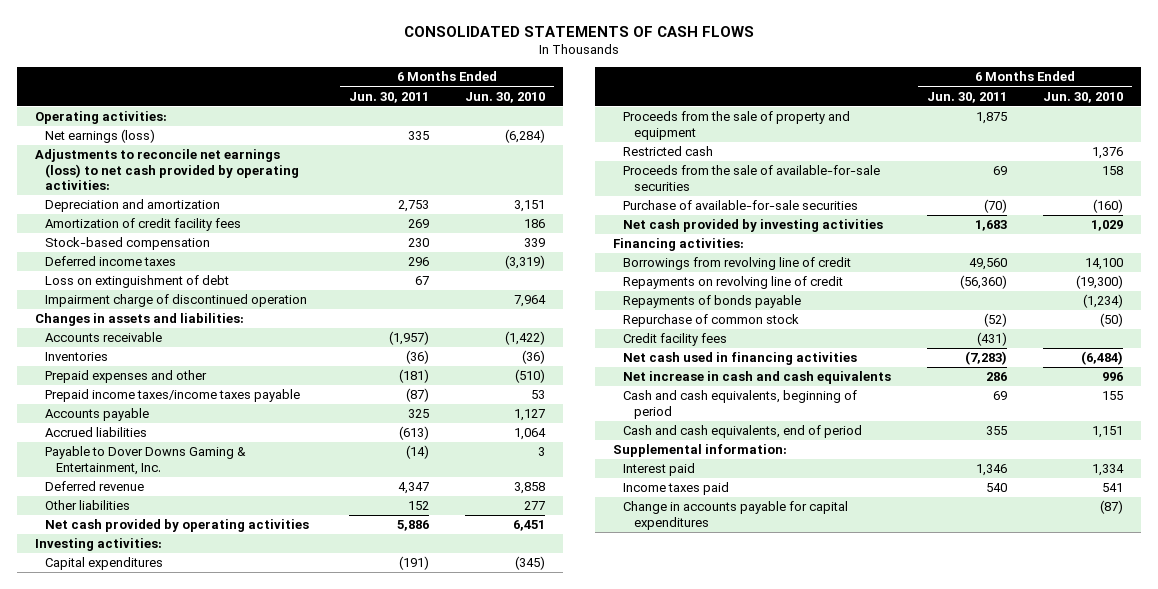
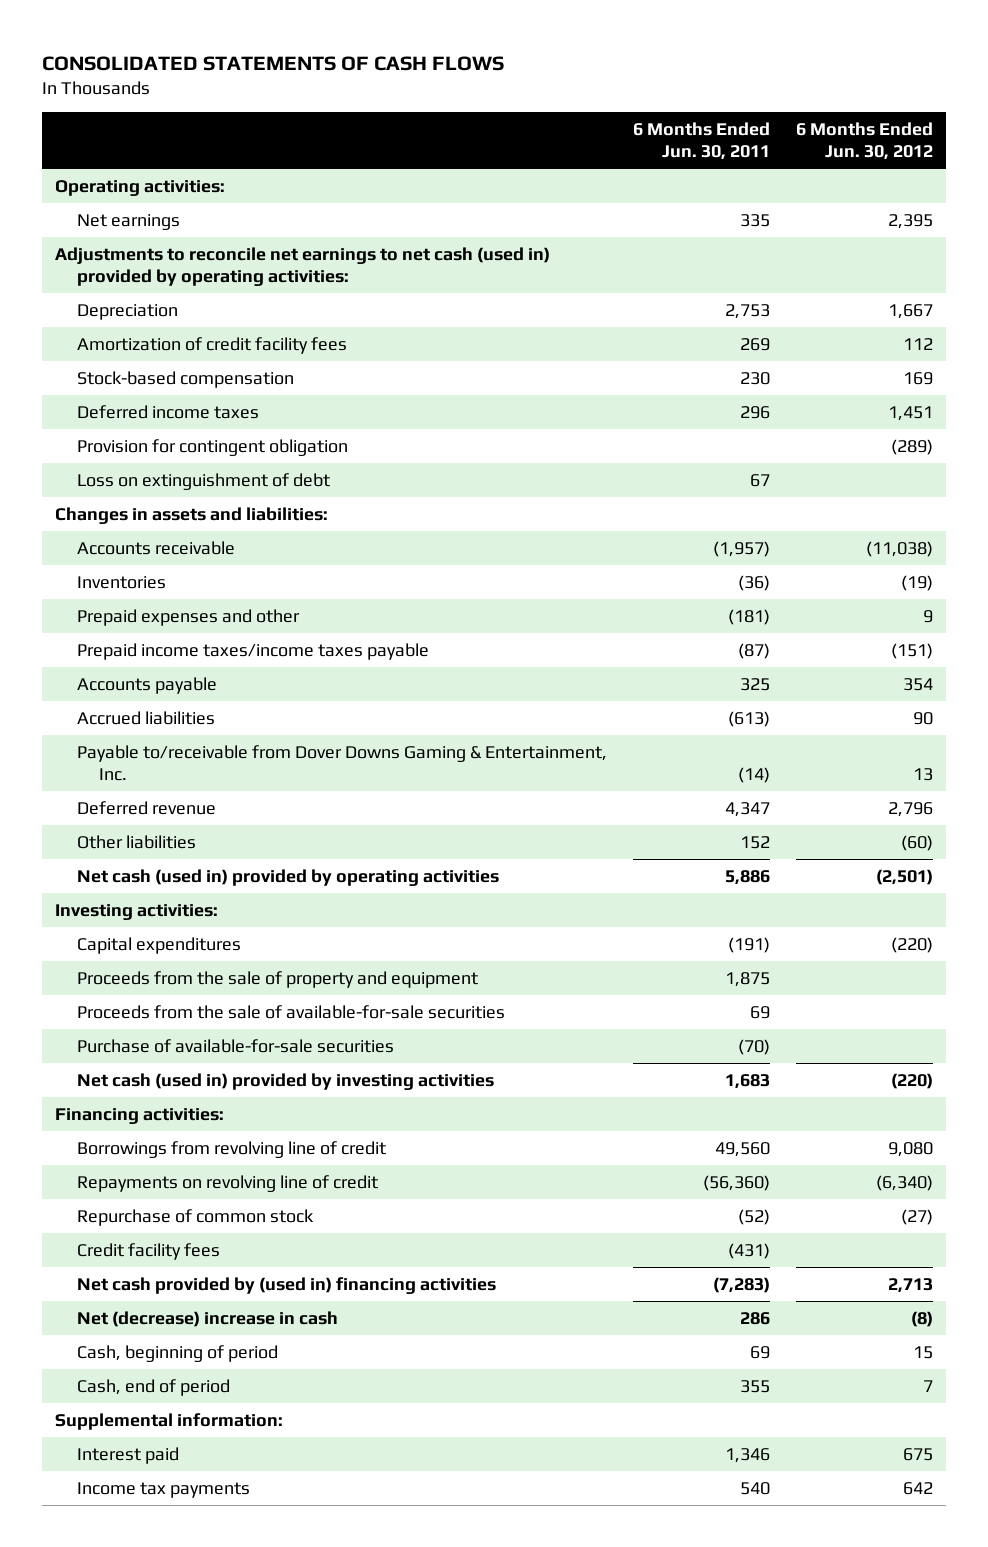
[465,91,546,103] Jun. 30, 2010 -> none
none -> [796,122,934,160] 6 Months Ended Jun. 30, 2012
[45,129,156,144] Net earnings (loss) -> [76,213,180,230] Net earnings
[34,149,300,191] Adjustments to reconcile net earnings (loss) to net cash provided by operating activities: -> [55,246,551,286] Adjustments to reconcile net earnings to net cash (used in) provided by operating activities:
[45,199,221,213] Depreciation and amortization -> [76,303,178,320] Depreciation
none -> [76,438,348,456] Provision for contingent obligation
[45,294,308,308] Impairment charge of discontinued operation -> none
[45,446,247,475] Payable to Dover Downs Gaming & Entertainment, Inc. -> [76,744,607,781] Payable to/receivable from Dover Downs Gaming & Entertainment, Inc.
[45,519,310,533] Net cash provided by operating activities -> [76,868,499,886] Net cash (used in) provided by operating activities
[623,146,714,157] Restricted cash -> none
[623,219,884,233] Net cash provided by investing activities -> [76,1072,494,1090] Net cash (used in) provided by investing activities
[623,295,802,309] Repayments of bonds payable -> none
[623,352,858,366] Net cash used in financing activities -> [76,1276,496,1294] Net cash provided by (used in) financing activities
[623,371,892,385] Net increase in cash and cash equivalents -> [76,1310,338,1327] Net (decrease) increase in cash
[623,390,858,419] Cash and cash equivalents, beginning of period -> [76,1344,278,1362] Cash, beginning of period
[623,425,863,439] Cash and cash equivalents, end of period -> [76,1378,230,1396] Cash, end of period
[623,501,849,530] Change in accounts payable for capital expenditures -> none
[623,482,730,496] Income taxes paid -> [76,1481,250,1498] Income tax payments

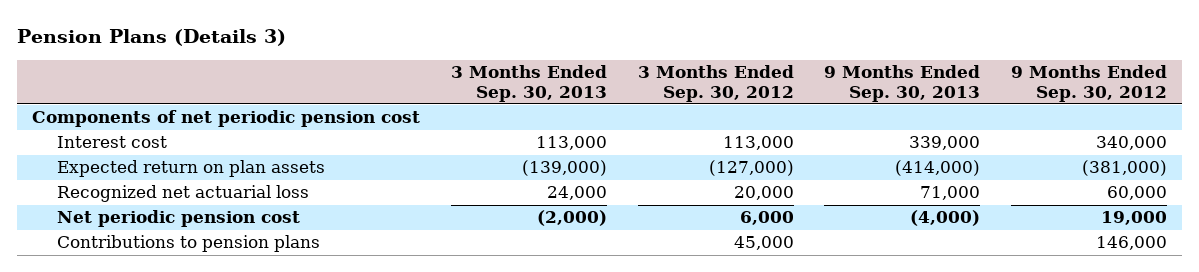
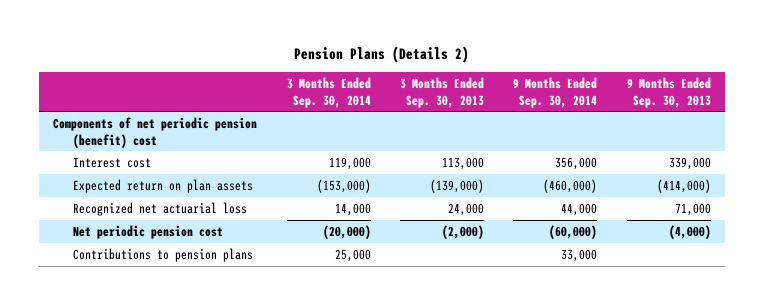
[17,28,287,46] Pension Plans (Details 3) -> [294,45,470,63] Pension Plans (Details 2)
[637,64,794,102] 3 Months Ended Sep. 30, 2012 -> none
[1010,64,1167,102] 9 Months Ended Sep. 30, 2012 -> none
none -> [286,76,371,108] 3 Months Ended Sep. 30, 2014
none -> [513,76,598,108] 9 Months Ended Sep. 30, 2014
[32,110,421,128] Components of net periodic pension cost -> [53,116,258,148] Components of net periodic pension (benefit) cost

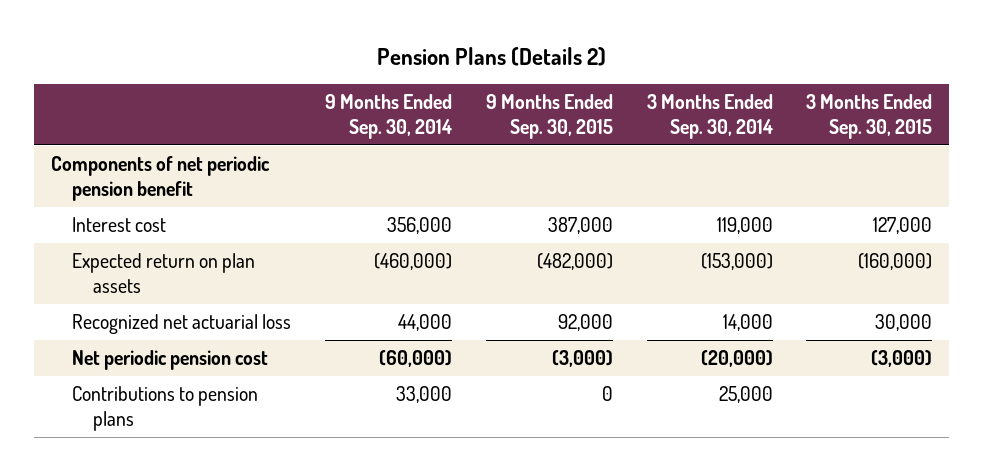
[400,76,485,108] 3 Months Ended Sep. 30, 2013 -> none
[626,76,711,108] 9 Months Ended Sep. 30, 2013 -> none
none -> [485,94,613,140] 9 Months Ended Sep. 30, 2015
none -> [806,94,933,140] 3 Months Ended Sep. 30, 2015
[53,116,258,148] Components of net periodic pension (benefit) cost -> [51,156,271,201] Components of net periodic pension benefit

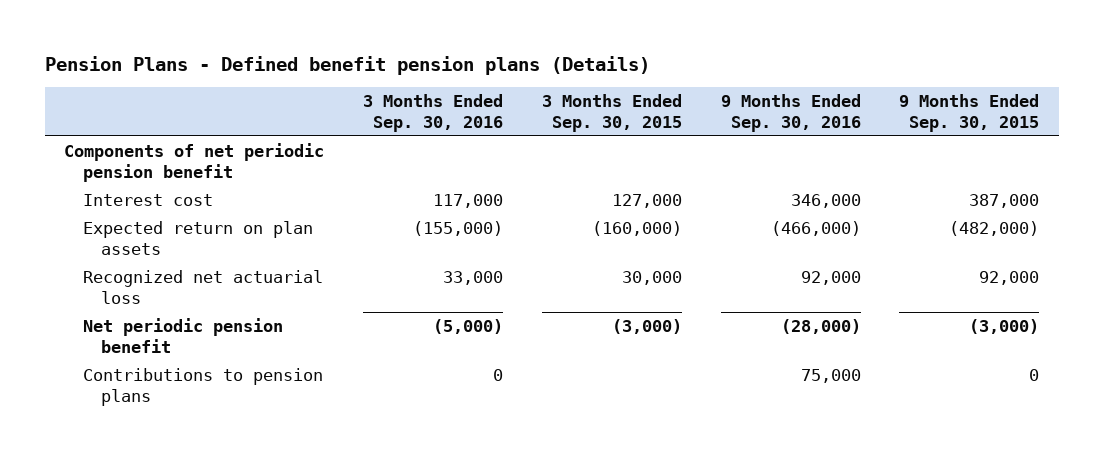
[376,46,606,66] Pension Plans (Details 2) -> [44,55,650,75] Pension Plans - Defined benefit pension plans (Details)
[324,94,452,140] 9 Months Ended Sep. 30, 2014 -> none
[646,94,773,140] 3 Months Ended Sep. 30, 2014 -> none
none -> [362,94,503,133] 3 Months Ended Sep. 30, 2016
none -> [720,94,861,133] 9 Months Ended Sep. 30, 2016
[71,350,268,371] Net periodic pension cost -> [82,317,283,353] Net periodic pension benefit

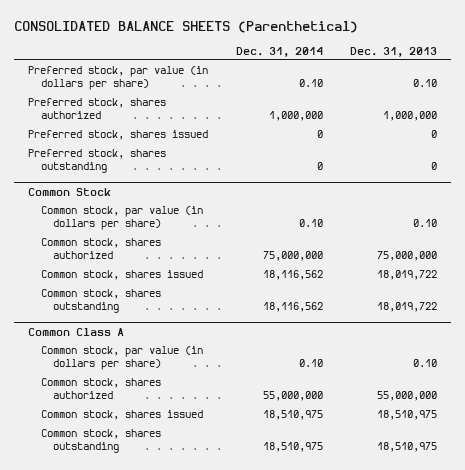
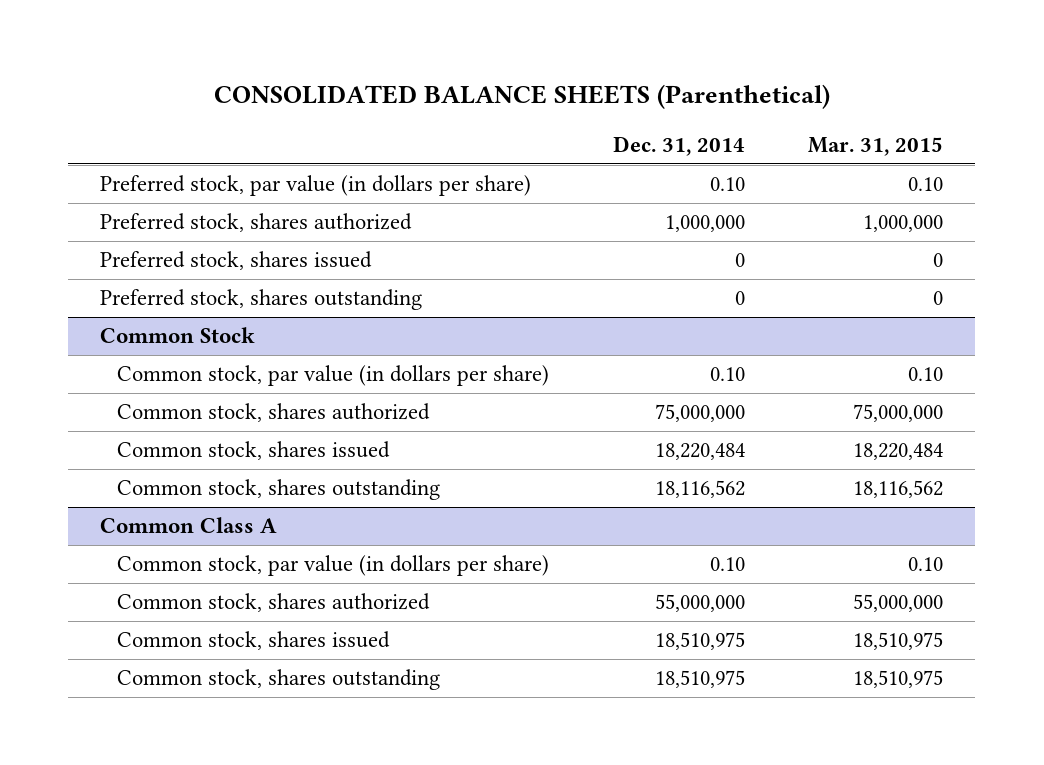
[350,46,438,57] Dec. 31, 2013 -> none
none -> [808,136,944,156] Mar. 31, 2015
[262,270,323,281] 18,116,562 -> [654,443,745,461] 18,220,484

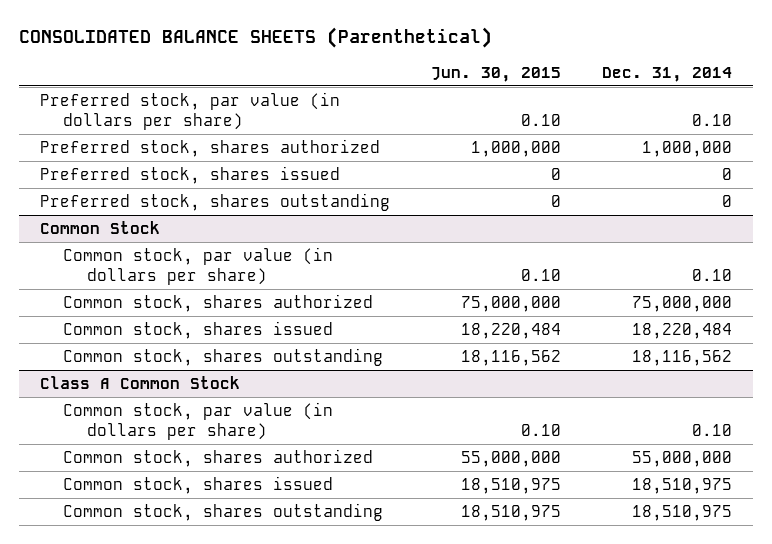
[808,136,944,156] Mar. 31, 2015 -> none
none -> [430,66,561,82] Jun. 30, 2015
[100,517,278,534] Common Class A -> [39,375,240,389] Class A Common Stock

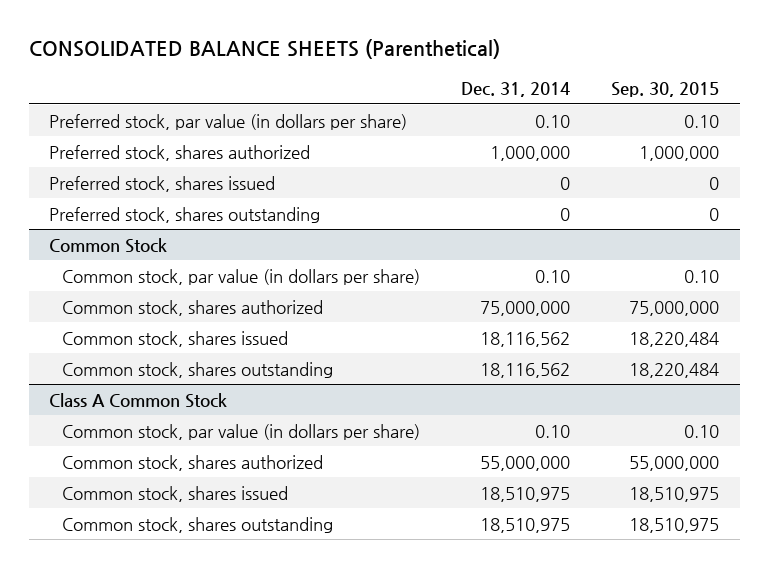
[430,66,561,82] Jun. 30, 2015 -> none
none -> [611,82,720,98] Sep. 30, 2015
[632,322,733,339] 18,220,484 -> [480,331,571,347] 18,116,562

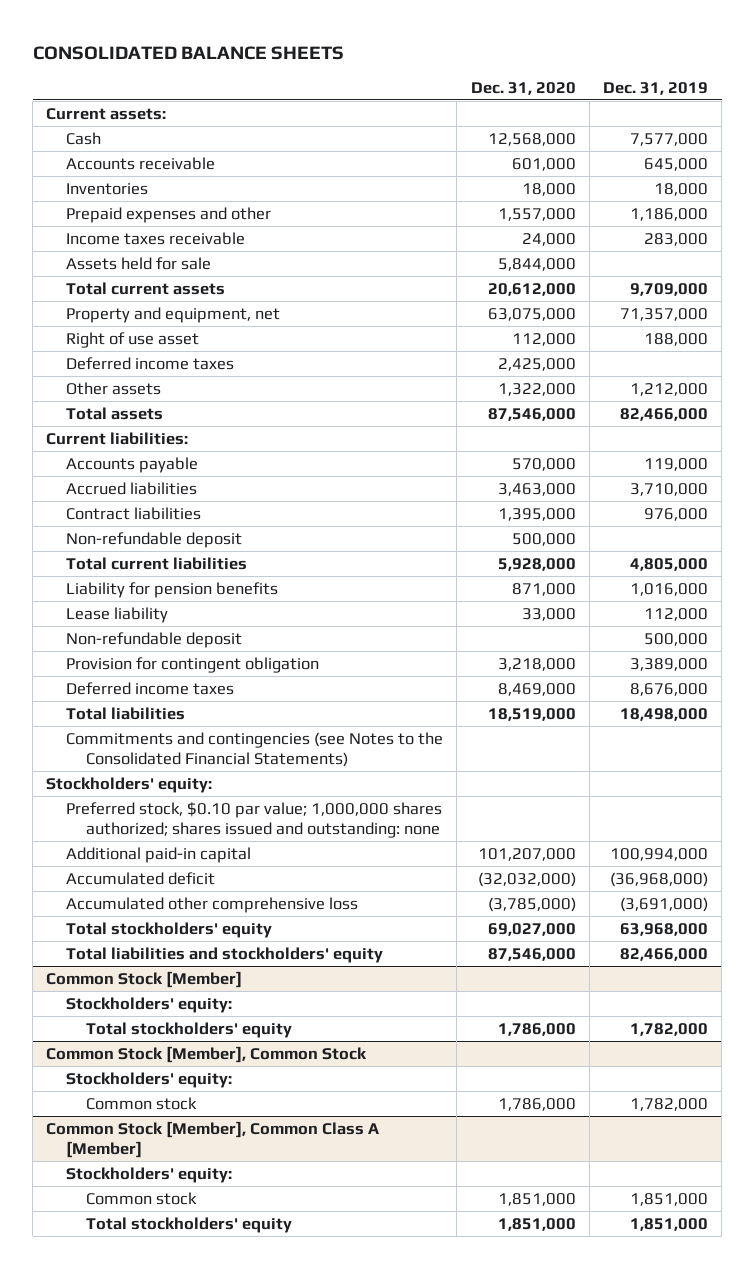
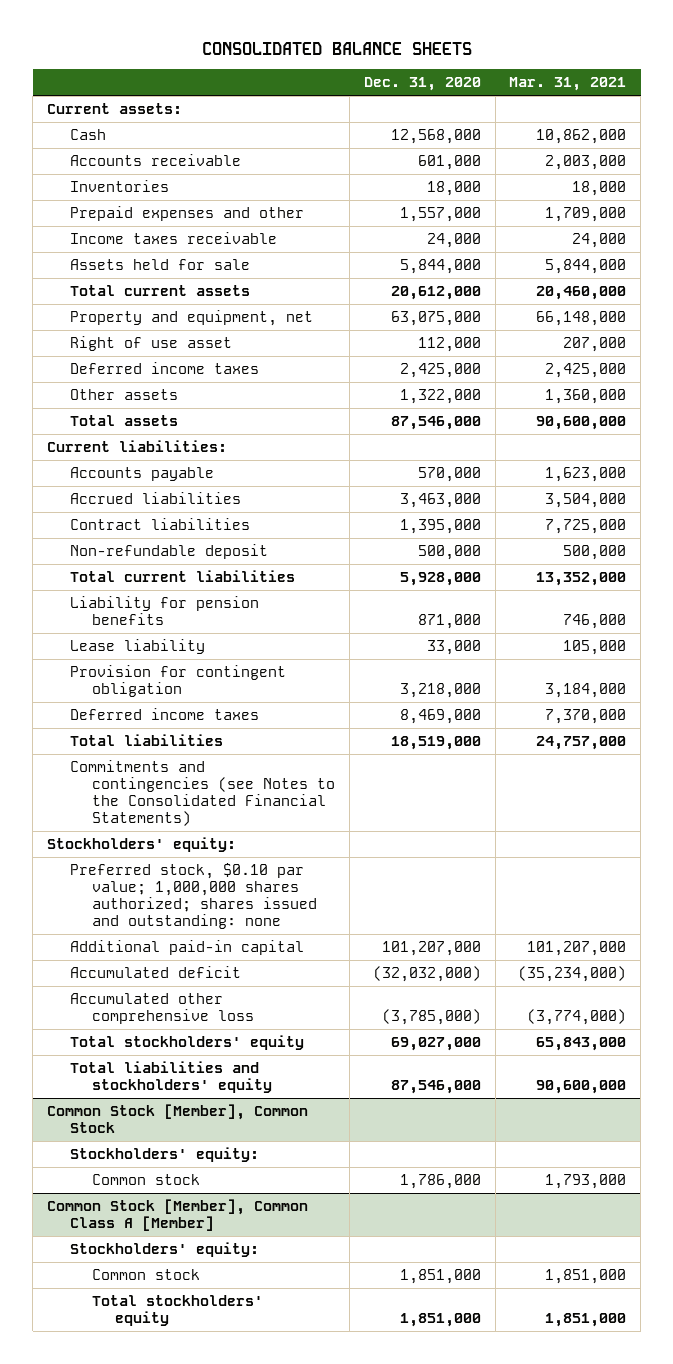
[603,82,709,96] Dec. 31, 2019 -> none
none -> [509,77,627,92] Mar. 31, 2021
[66,631,243,648] Non-refundable deposit -> none
[46,970,243,988] Common Stock [Member] -> none
[66,996,233,1013] Stockholders' equity: -> none
[86,1021,293,1038] Total stockholders' equity -> none

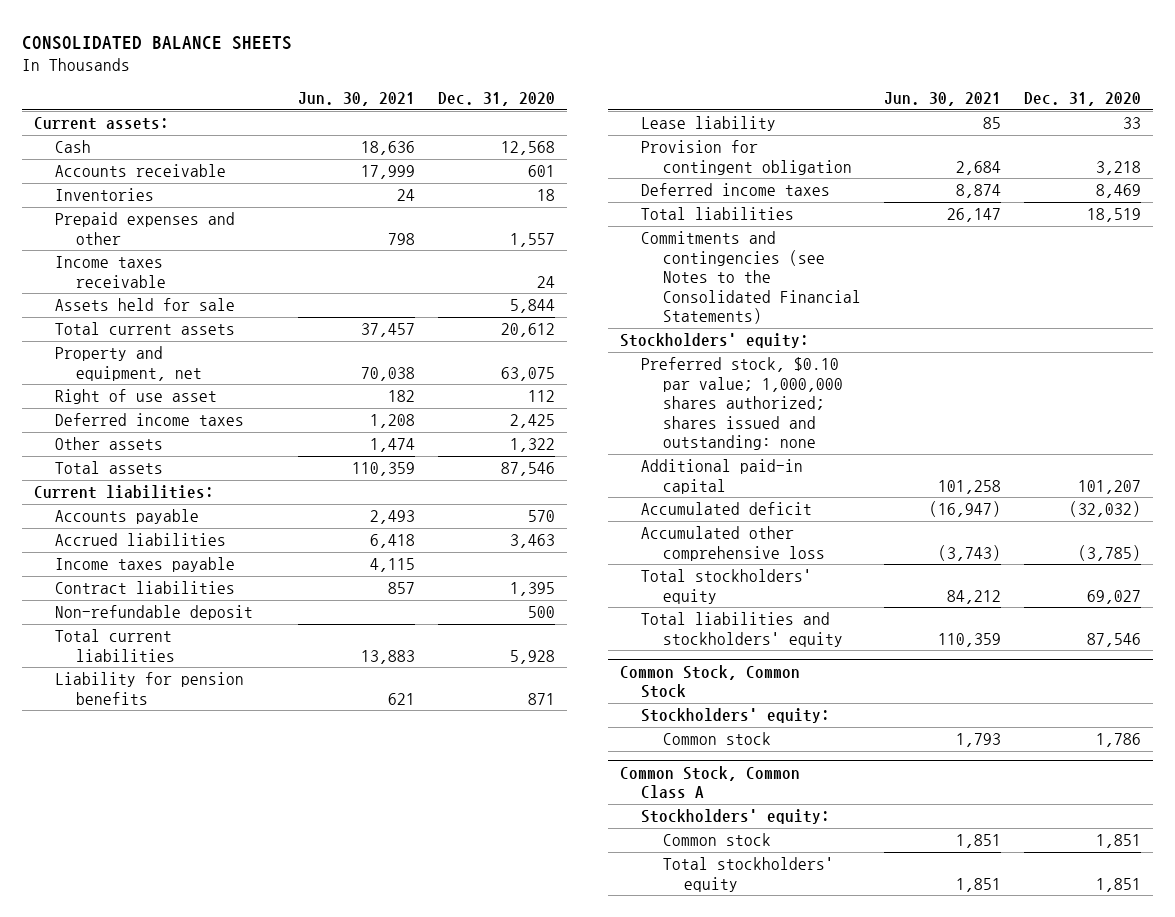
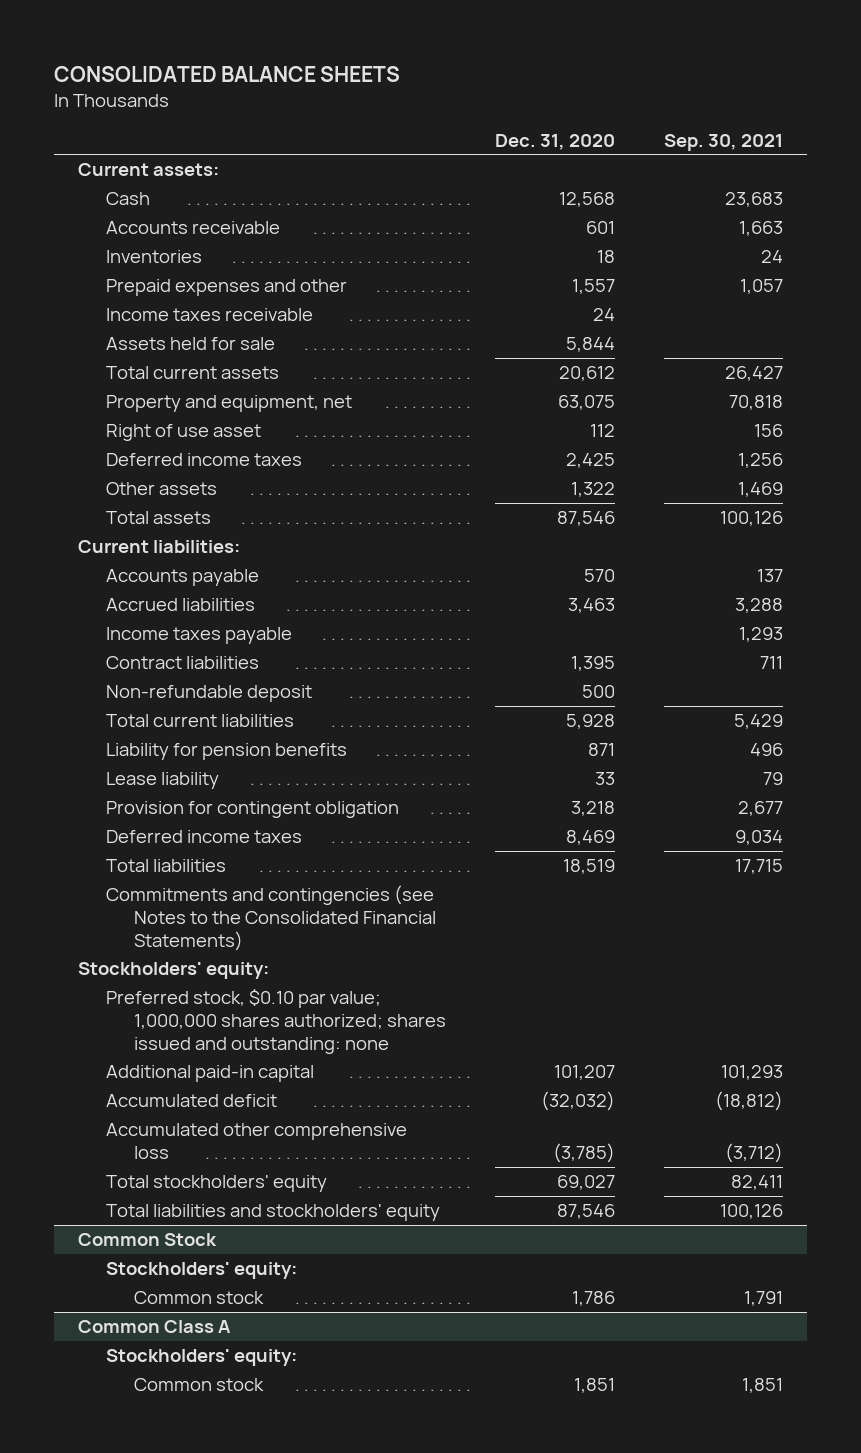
[297,92,415,107] Jun. 30, 2021 -> none
none -> [663,133,783,151] Sep. 30, 2021
[619,664,800,699] Common Stock, Common Stock -> [78,1233,218,1247] Common Stock
[619,765,800,799] Common Stock, Common Class A -> [78,1320,232,1334] Common Class A
[662,857,834,892] Total stockholders' equity -> none

